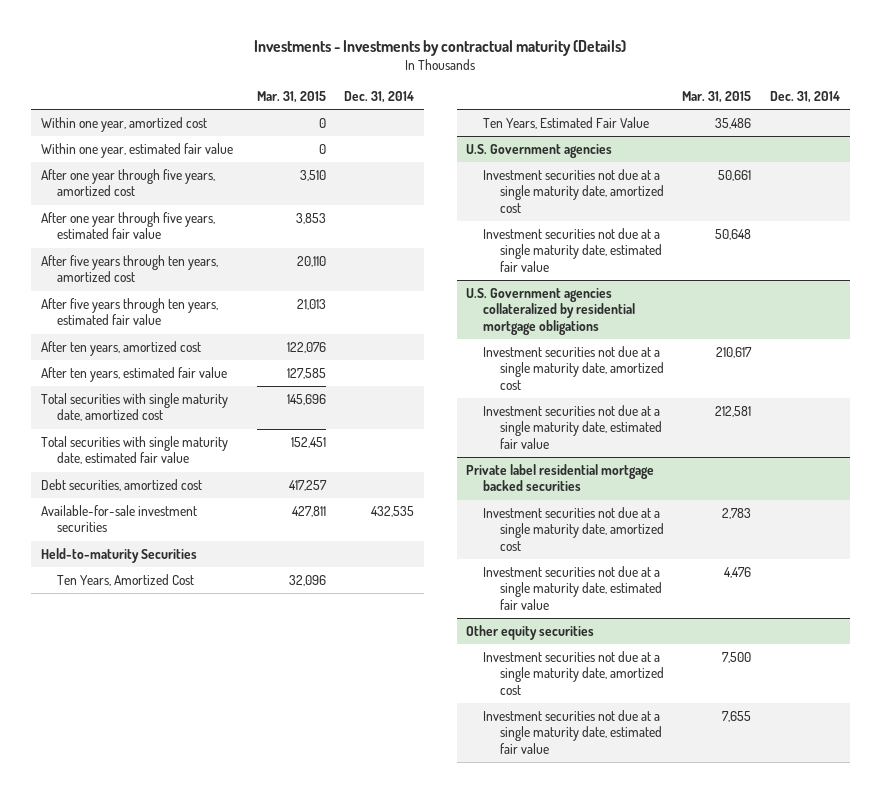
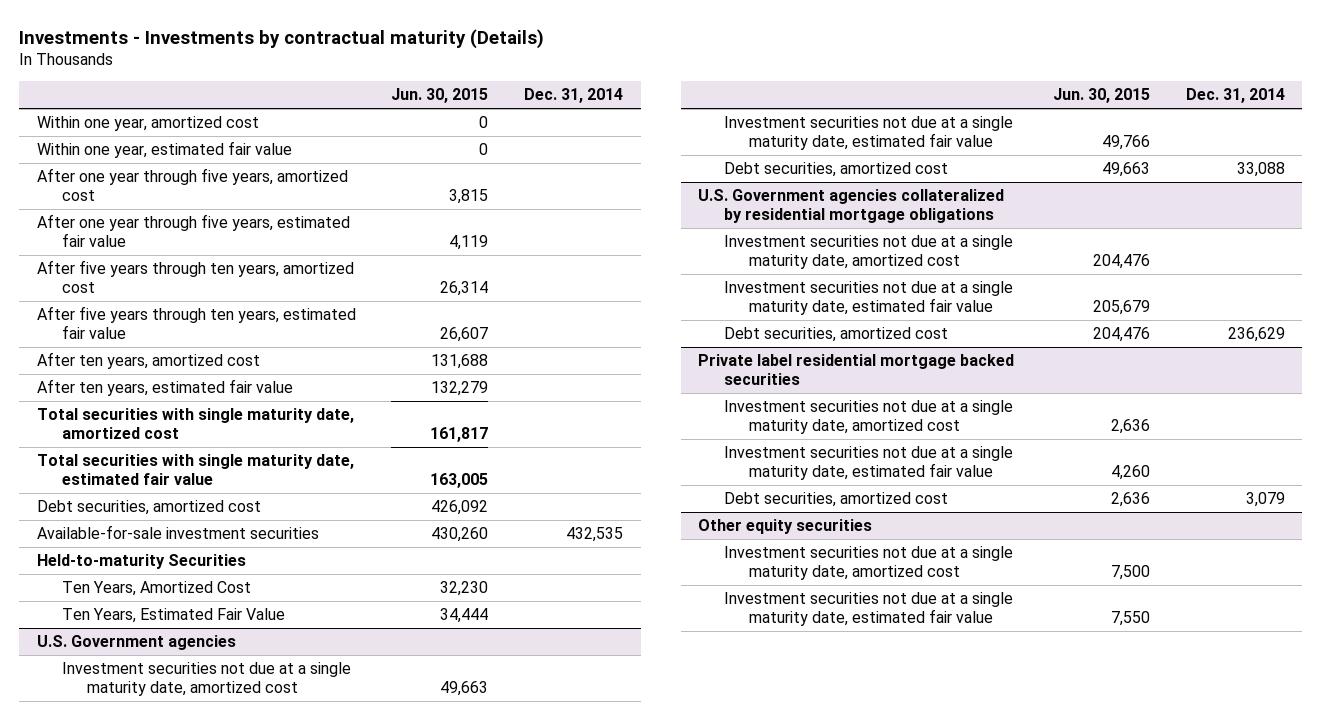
[256,91,326,104] Mar. 31, 2015 -> none
none -> [391,88,489,104] Jun. 30, 2015
none -> [723,162,948,178] Debt securities, amortized cost
none -> [723,327,948,343] Debt securities, amortized cost
none -> [723,492,948,508] Debt securities, amortized cost

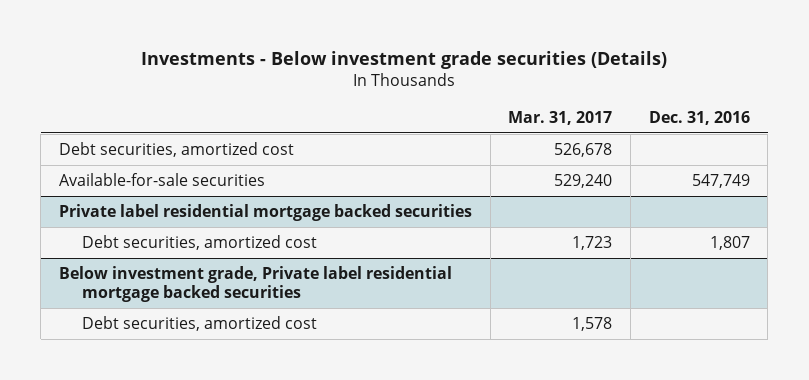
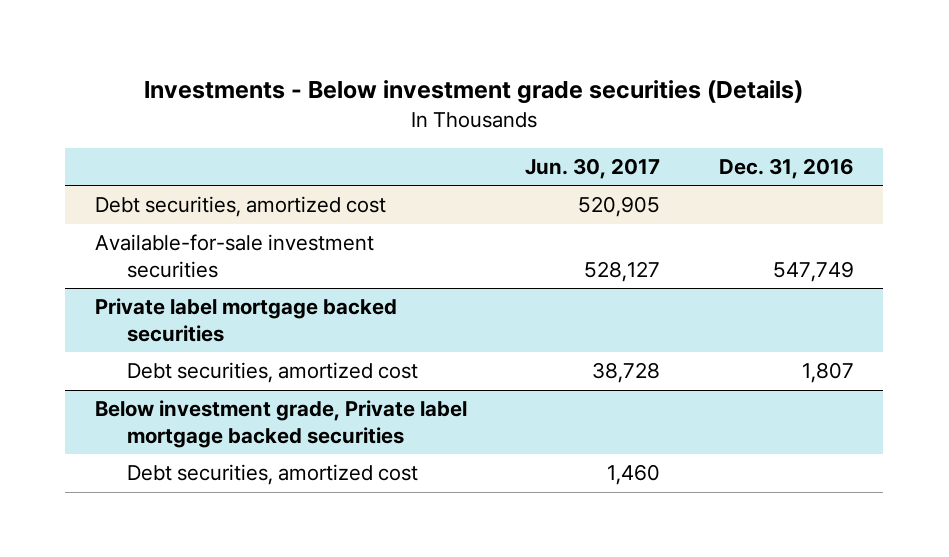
[508,110,613,125] Mar. 31, 2017 -> none
none -> [525,157,661,179] Jun. 30, 2017
[58,173,265,187] Available-for-sale securities -> [94,234,374,278] Available-for-sale investment securities
[58,204,472,222] Private label residential mortgage backed securities -> [94,298,397,342] Private label mortgage backed securities
[58,266,452,303] Below investment grade, Private label residential mortgage backed securities -> [94,400,467,448] Below investment grade, Private label mortgage backed securities

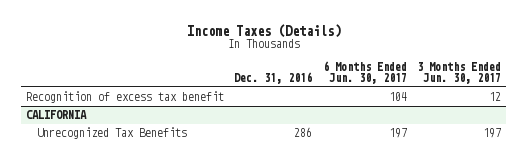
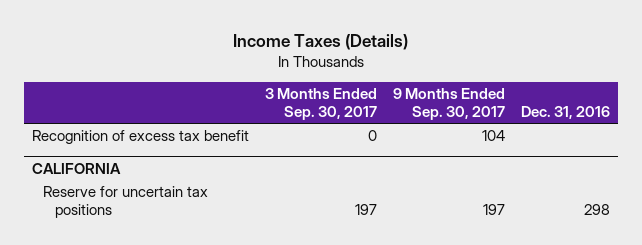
[322,61,407,85] 6 Months Ended Jun. 30, 2017 -> none
[417,62,502,85] 3 Months Ended Jun. 30, 2017 -> none
none -> [265,88,378,120] 3 Months Ended Sep. 30, 2017
none -> [393,88,506,120] 9 Months Ended Sep. 30, 2017
[37,127,188,140] Unrecognized Tax Benefits -> none
none -> [43,186,209,218] Reserve for uncertain tax positions

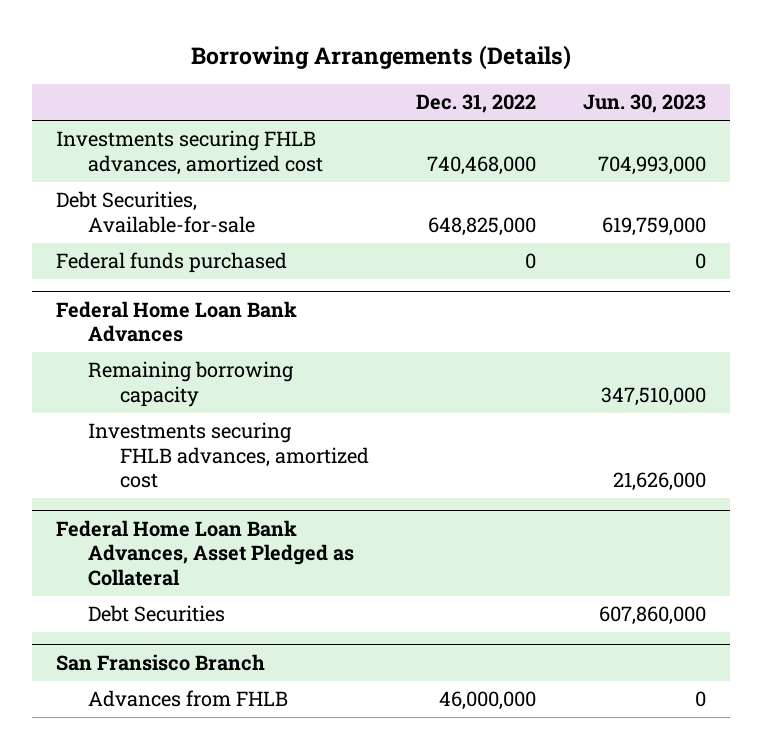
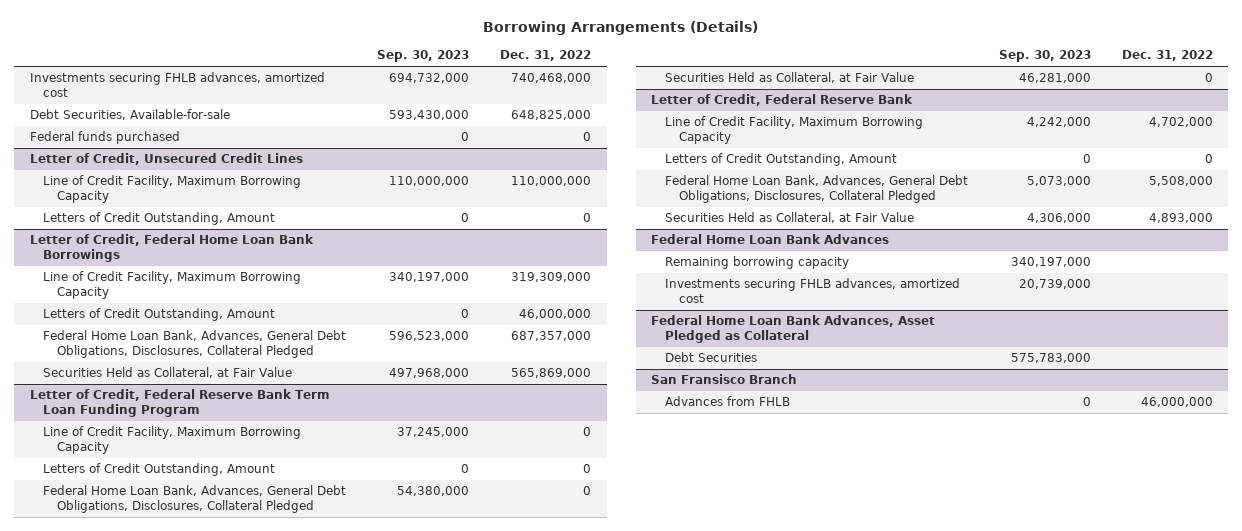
[583,94,707,114] Jun. 30, 2023 -> none
none -> [377,50,470,63] Sep. 30, 2023
none -> [29,153,303,166] Letter of Credit, Unsecured Credit Lines
none -> [43,175,302,204] Line of Credit Facility, Maximum Borrowing Capacity
none -> [43,212,276,226] Letters of Credit Outstanding, Amount
none -> [29,234,314,263] Letter of Credit, Federal Home Loan Bank Borrowings
none -> [43,271,302,300] Line of Credit Facility, Maximum Borrowing Capacity
none -> [43,308,276,322] Letters of Credit Outstanding, Amount
none -> [43,330,347,359] Federal Home Loan Bank, Advances, General Debt Obligations, Disclosures, Collateral Pledged
none -> [43,367,293,379] Securities Held as Collateral, at Fair Value
none -> [29,389,330,418] Letter of Credit, Federal Reserve Bank Term Loan Funding Program
none -> [43,426,302,455] Line of Credit Facility, Maximum Borrowing Capacity
none -> [43,463,276,477] Letters of Credit Outstanding, Amount
none -> [43,485,347,514] Federal Home Loan Bank, Advances, General Debt Obligations, Disclosures, Collateral Pledged
none -> [664,72,914,84] Securities Held as Collateral, at Fair Value
none -> [651,94,914,107] Letter of Credit, Federal Reserve Bank
none -> [664,116,923,145] Line of Credit Facility, Maximum Borrowing Capacity
none -> [664,153,897,167] Letters of Credit Outstanding, Amount
none -> [664,175,968,204] Federal Home Loan Bank, Advances, General Debt Obligations, Disclosures, Collateral Pledged
none -> [664,212,914,224] Securities Held as Collateral, at Fair Value

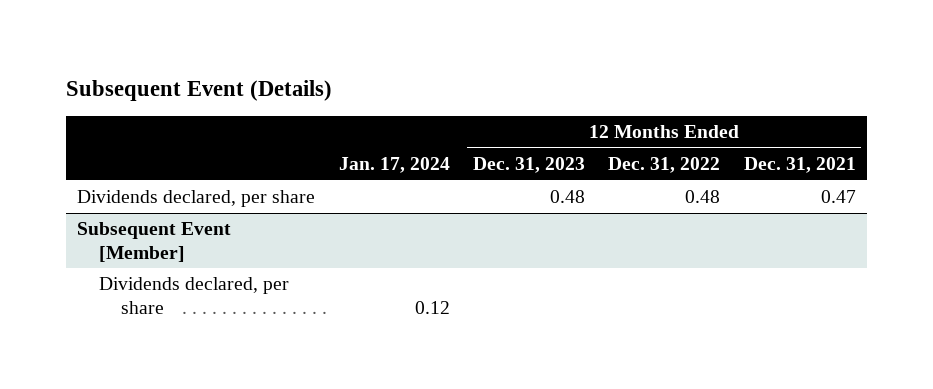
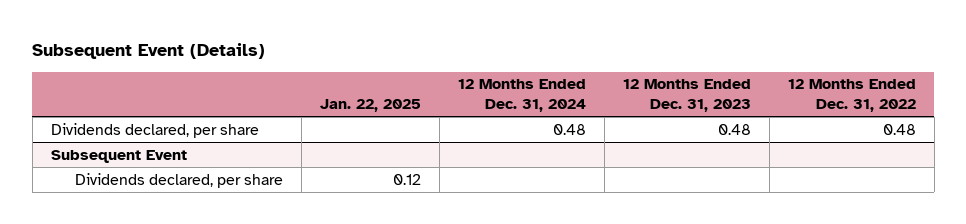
[338,157,450,174] Jan. 17, 2024 -> none
[743,157,856,174] Dec. 31, 2021 -> none
none -> [320,99,422,113] Jan. 22, 2025
none -> [457,79,586,113] 12 Months Ended Dec. 31, 2024
[77,222,232,262] Subsequent Event [Member] -> [50,149,187,163] Subsequent Event

